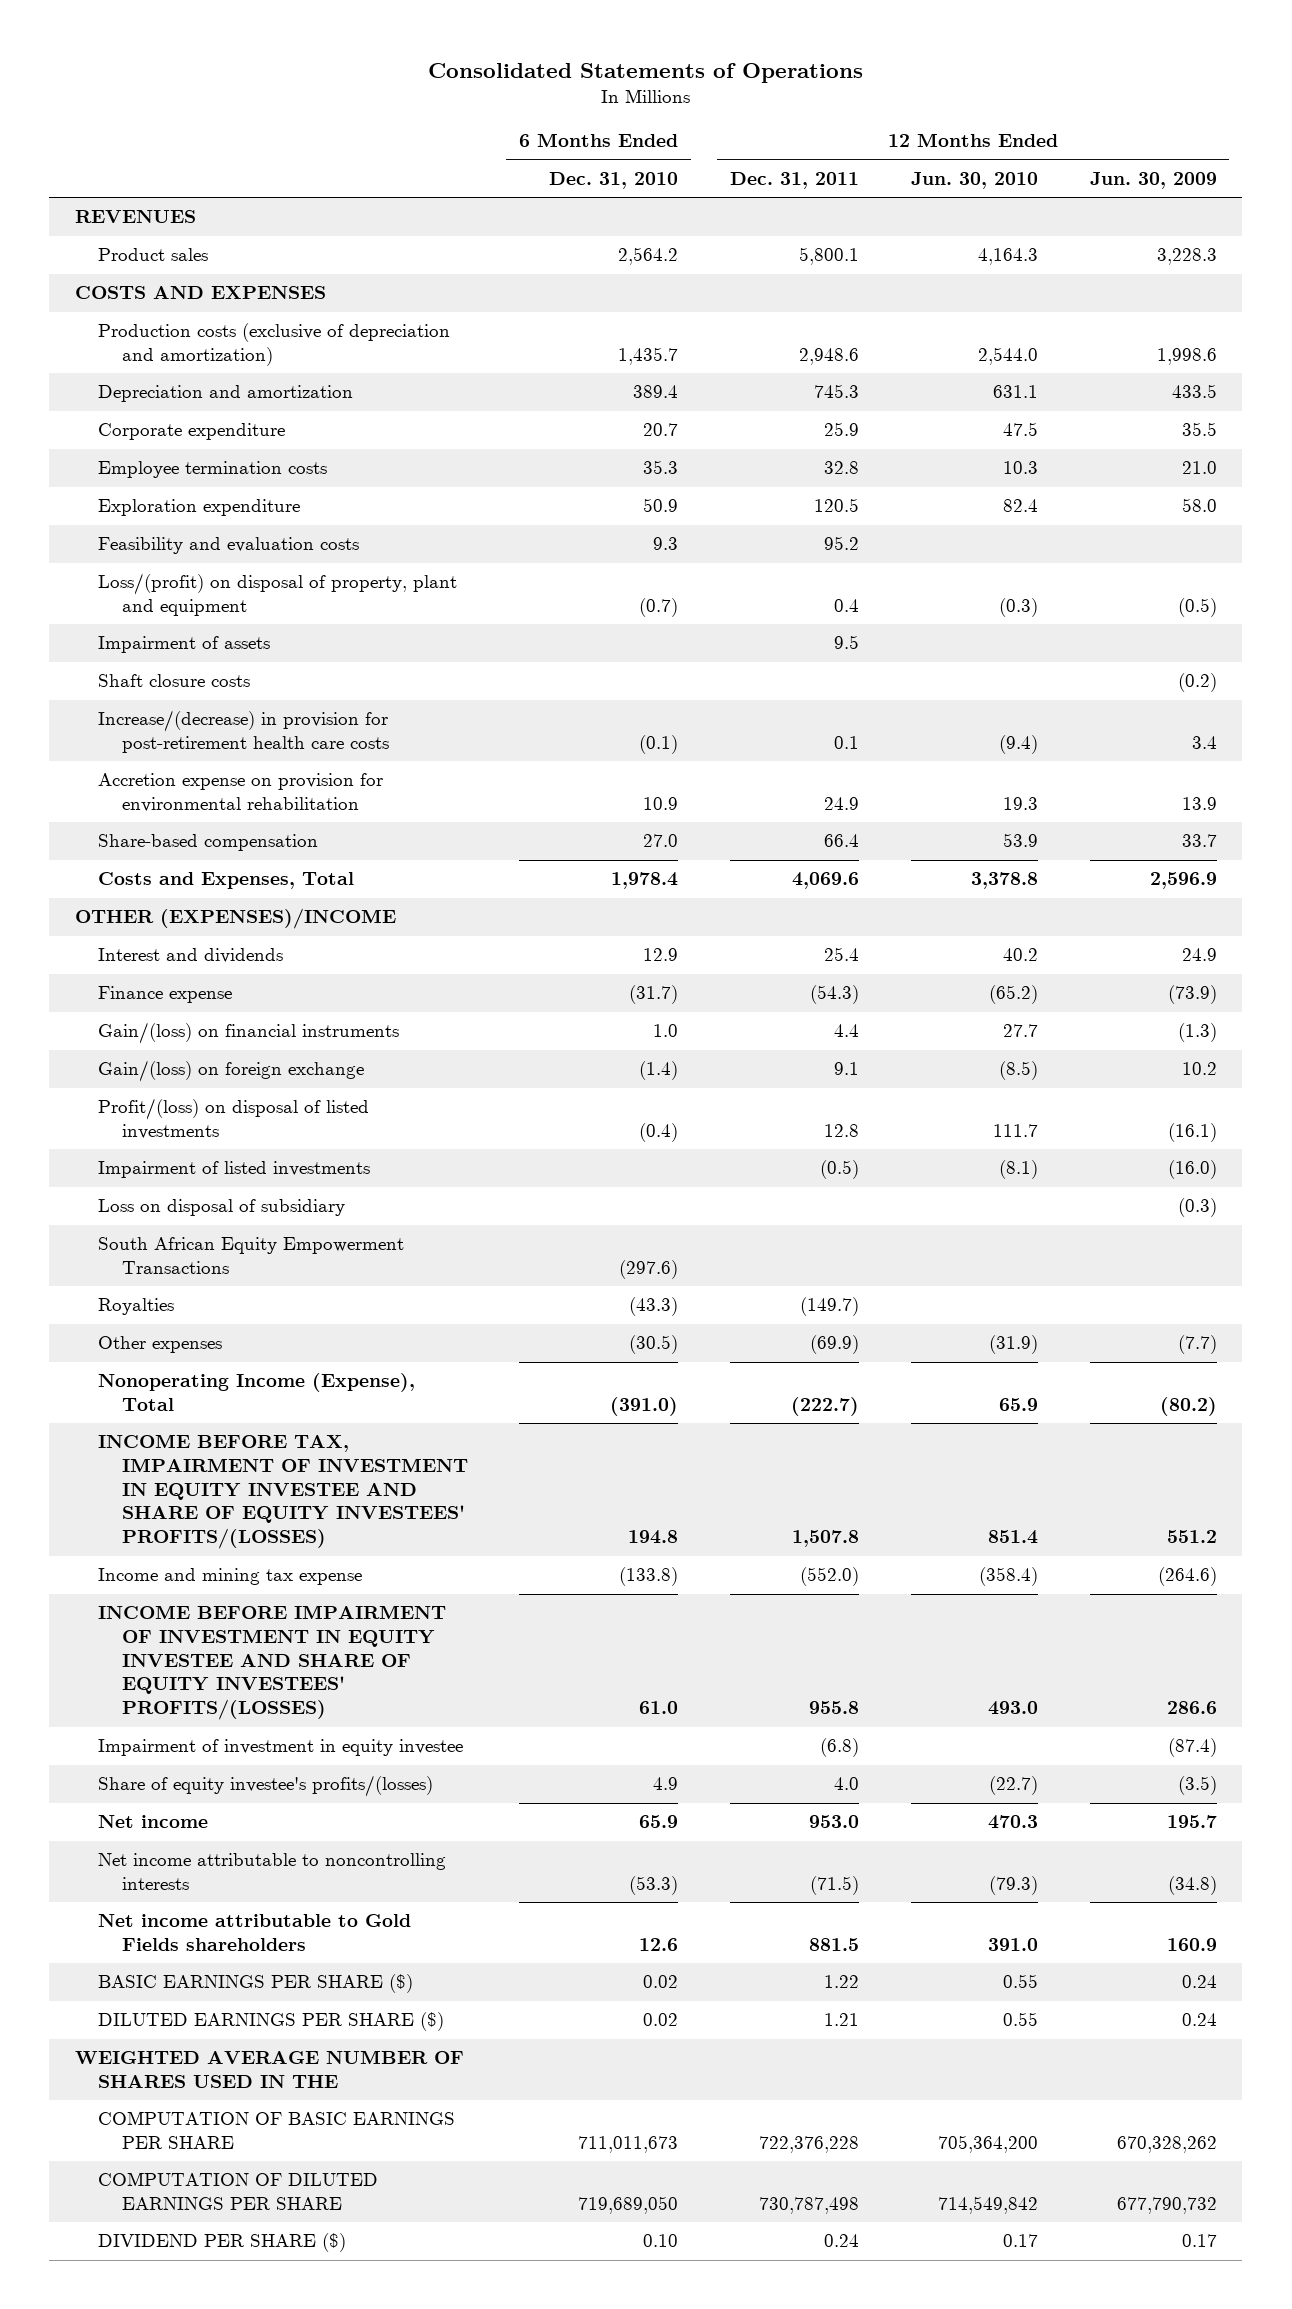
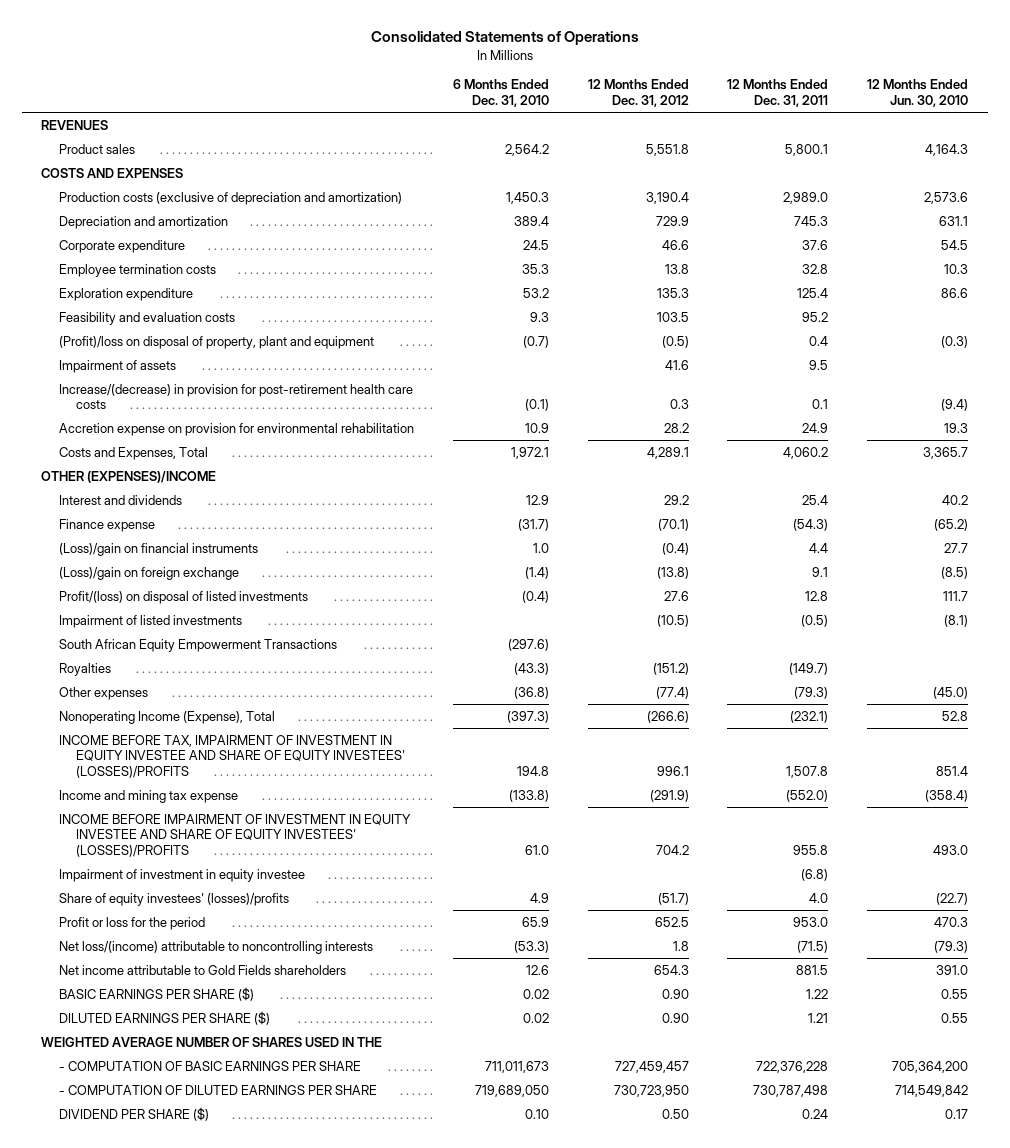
[1089,172,1217,190] Jun. 30, 2009 -> none
none -> [587,79,689,108] 12 Months Ended Dec. 31, 2012
[618,346,679,365] 1,435.7 -> [505,191,549,204] 1,450.3
[799,347,860,365] 2,948.6 -> [783,191,829,204] 2,989.0
[977,346,1038,365] 2,544.0 -> [924,191,969,204] 2,573.6
[643,423,679,437] 20.7 -> [522,239,549,250] 24.5
[824,422,860,437] 25.9 -> [802,239,829,250] 37.6
[1002,422,1038,437] 47.5 -> [941,239,969,250] 54.5
[643,498,679,513] 50.9 -> [522,287,549,298] 53.2
[814,498,860,513] 120.5 -> [797,287,829,298] 125.4
[1002,499,1038,513] 82.4 -> [941,287,969,298] 86.6
[98,573,458,616] Loss/(profit) on disposal of property, plant and equipment -> [58,335,374,349] (Profit)/loss on disposal of property, plant and equipment
[98,674,251,688] Shaft closure costs -> none
[98,834,319,852] Share-based compensation -> none
[611,872,679,890] 1,978.4 -> [510,446,549,459] 1,972.1
[792,872,860,890] 4,069.6 -> [783,446,829,459] 4,060.2
[970,872,1038,890] 3,378.8 -> [923,446,969,459] 3,365.7
[98,1022,400,1045] Gain/(loss) on financial instruments -> [58,542,258,556] (Loss)/gain on financial instruments
[98,1060,365,1083] Gain/(loss) on foreign exchange -> [58,566,239,580] (Loss)/gain on foreign exchange
[98,1199,346,1217] Loss on disposal of subsidiary -> none
[629,1335,679,1355] (30.5) -> [513,686,549,699] (36.8)
[810,1335,860,1355] (69.9) -> [794,686,829,699] (79.3)
[988,1335,1038,1355] (31.9) -> [933,686,969,699] (45.0)
[610,1396,679,1416] (391.0) -> [506,710,549,723] (397.3)
[791,1396,860,1416] (222.7) -> [790,710,829,723] (232.1)
[998,1397,1038,1411] 65.9 -> [942,710,969,721] 52.8
[98,1434,468,1550] INCOME BEFORE TAX, IMPAIRMENT OF INVESTMENT IN EQUITY INVESTEE AND SHARE OF EQUITY INVESTEES' PROFITS/(LOSSES) -> [58,734,405,779] INCOME BEFORE TAX, IMPAIRMENT OF INVESTMENT IN EQUITY INVESTEE AND SHARE OF EQUITY INVESTEES' (LOSSES)/PROFITS
[98,1605,447,1721] INCOME BEFORE IMPAIRMENT OF INVESTMENT IN EQUITY INVESTEE AND SHARE OF EQUITY INVESTEES' PROFITS/(LOSSES) -> [58,813,411,858] INCOME BEFORE IMPAIRMENT OF INVESTMENT IN EQUITY INVESTEE AND SHARE OF EQUITY INVESTEES' (LOSSES)/PROFITS
[98,1775,434,1798] Share of equity investee's profits/(losses) -> [58,892,289,906] Share of equity investees' (losses)/profits
[98,1815,209,1829] Net income -> [58,916,205,930] Profit or loss for the period
[98,1853,447,1890] Net income attributable to noncontrolling interests -> [58,940,373,954] Net loss/(income) attributable to noncontrolling interests
[98,2111,456,2149] COMPUTATION OF BASIC EARNINGS PER SHARE -> [58,1060,361,1071] - COMPUTATION OF BASIC EARNINGS PER SHARE
[98,2172,379,2210] COMPUTATION OF DILUTED EARNINGS PER SHARE -> [58,1084,377,1095] - COMPUTATION OF DILUTED EARNINGS PER SHARE

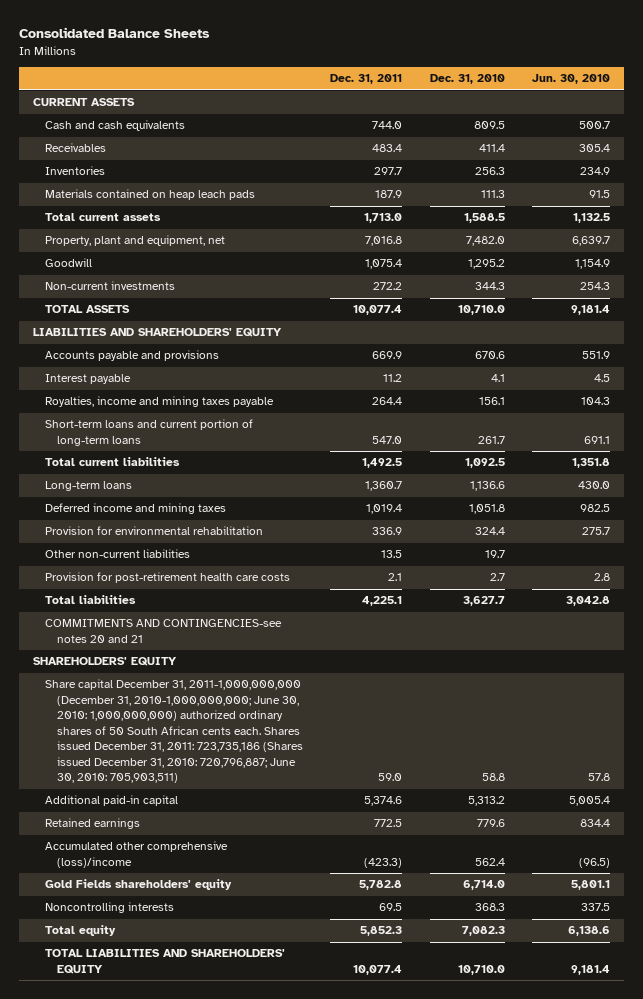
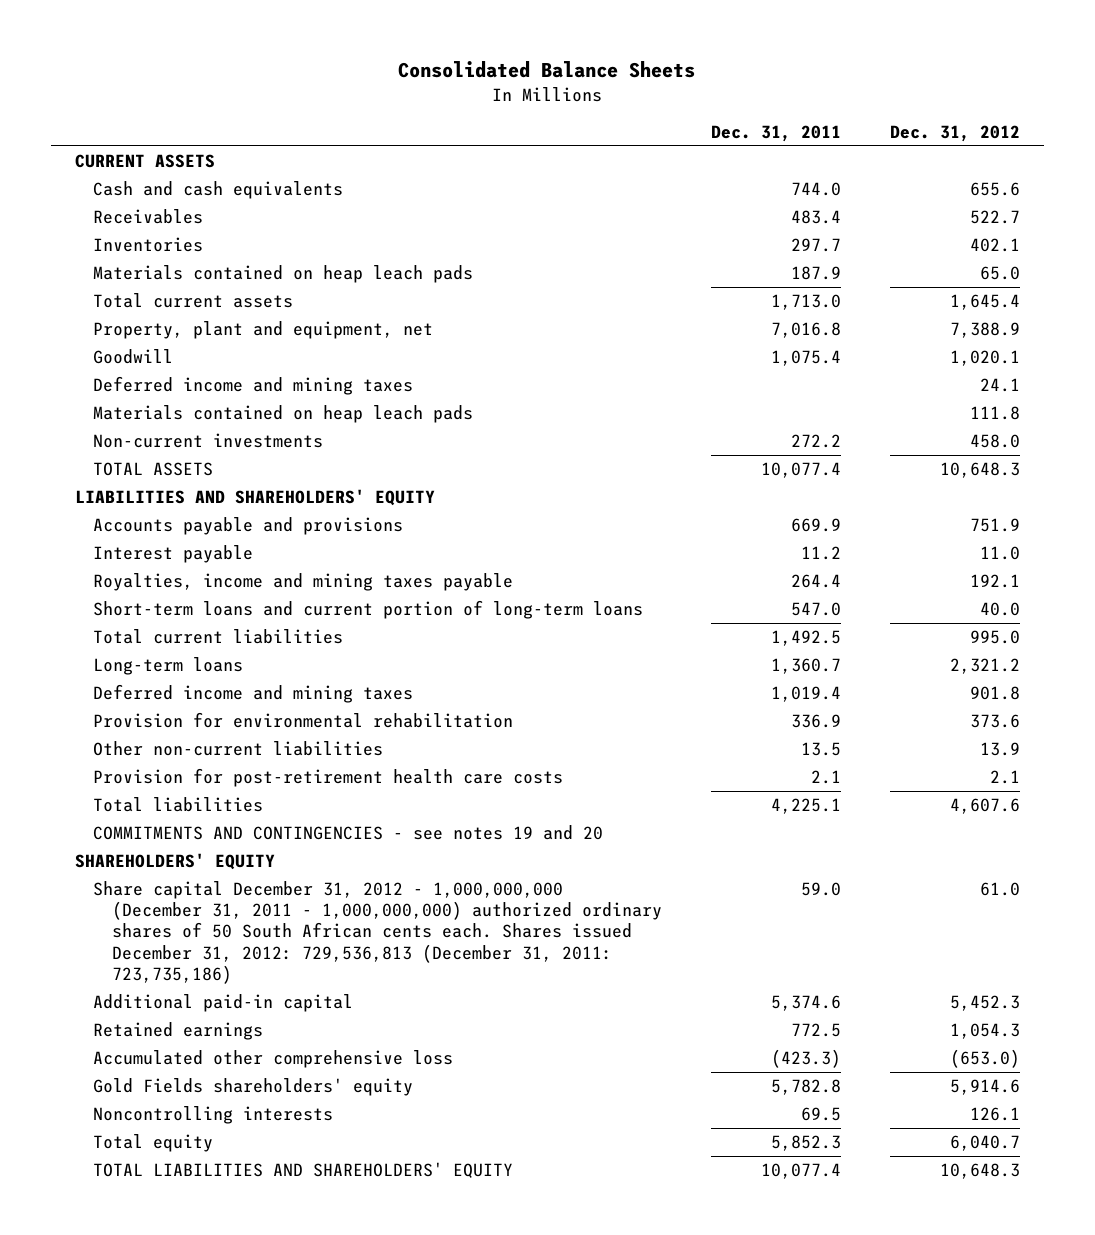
[429,74,505,85] Dec. 31, 2010 -> none
[531,74,610,85] Jun. 30, 2010 -> none
none -> [889,124,1020,142] Dec. 31, 2012
none -> [93,375,414,395] Deferred income and mining taxes
none -> [93,404,474,423] Materials contained on heap leach pads
[45,619,283,643] COMMITMENTS AND CONTINGENCIES-see notes 20 and 21 -> [93,824,604,840] COMMITMENTS AND CONTINGENCIES - see notes 19 and 20
[45,679,304,784] Share capital December 31, 2011-1,000,000,000 (December 31, 2010-1,000,000,000; June 30, 2010: 1,000,000,000) authorized ordinary shares of 50 South African cents each. Shares issued December 31, 2011: 723,735,186 (Shares issued December 31, 2010: 720,796,887; June 30, 2010: 705,903,511) -> [93,880,662,984] Share capital December 31, 2012 - 1,000,000,000 (December 31, 2011 - 1,000,000,000) authorized ordinary shares of 50 South African cents each. Shares issued December 31, 2012: 729,536,813 (December 31, 2011: 723,735,186)
[45,841,229,868] Accumulated other comprehensive (loss)/income -> [93,1049,454,1068] Accumulated other comprehensive loss

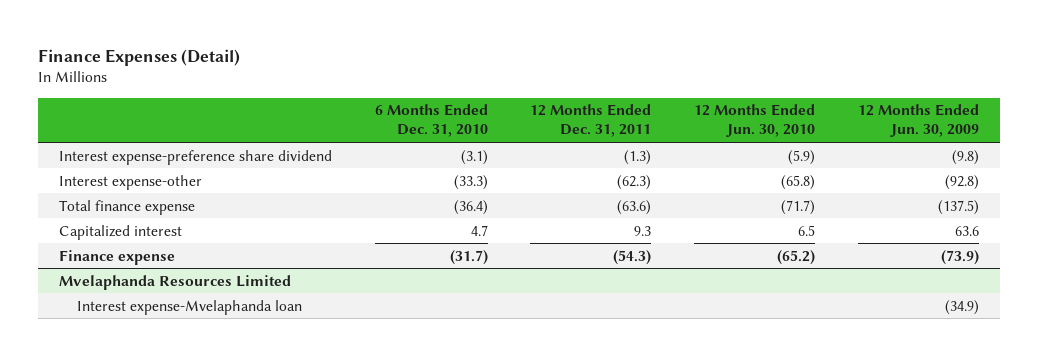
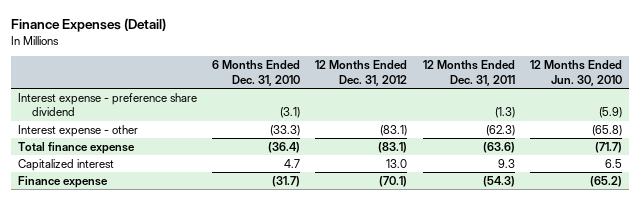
[857,104,979,138] 12 Months Ended Jun. 30, 2009 -> none
none -> [315,60,408,86] 12 Months Ended Dec. 31, 2012
[59,149,333,165] Interest expense-preference share dividend -> [18,92,198,117] Interest expense - preference share dividend
[59,174,203,190] Interest expense-other -> [18,124,139,137] Interest expense - other
[59,274,292,290] Mvelaphanda Resources Limited -> none
[76,299,302,315] Interest expense-Mvelaphanda loan -> none

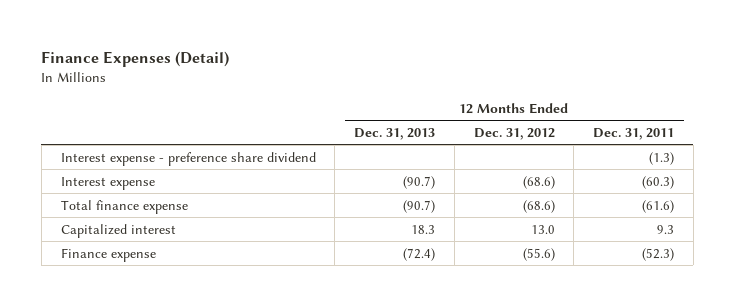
[212,60,301,86] 6 Months Ended Dec. 31, 2010 -> none
[529,60,622,86] 12 Months Ended Jun. 30, 2010 -> none
none -> [354,127,436,140] Dec. 31, 2013
[18,124,139,137] Interest expense - other -> [60,176,155,190] Interest expense
[380,124,408,136] (83.1) -> [522,175,555,189] (68.6)
[485,124,515,136] (62.3) -> [642,175,675,189] (60.3)
[378,141,408,153] (83.1) -> [522,199,555,213] (68.6)
[482,141,515,153] (63.6) -> [642,199,675,213] (61.6)
[379,175,408,187] (70.1) -> [522,247,555,261] (55.6)
[482,175,515,187] (54.3) -> [642,247,675,261] (52.3)

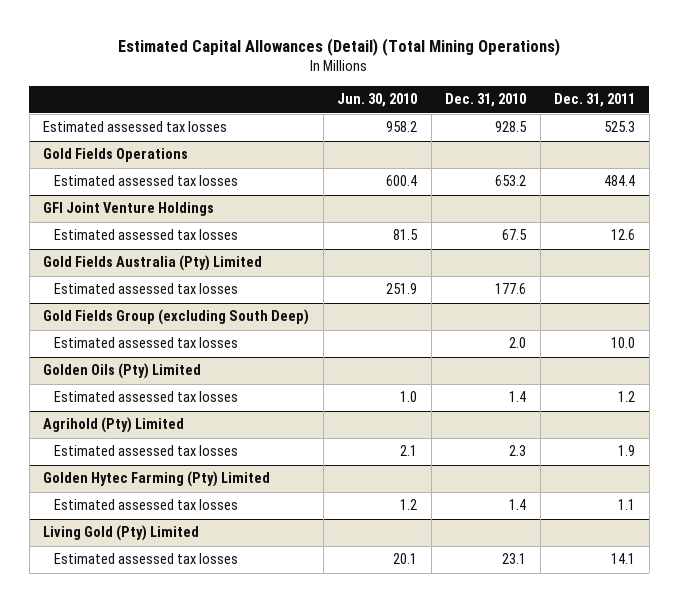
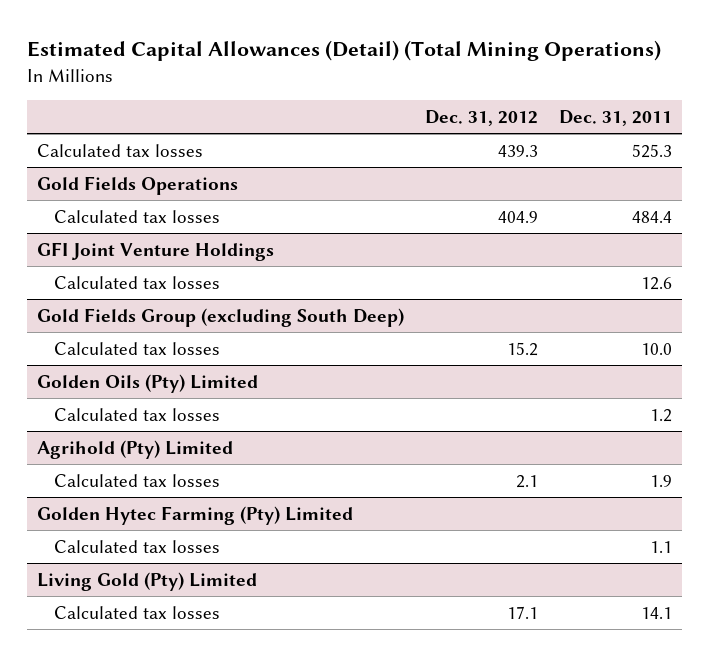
[337,93,418,108] Jun. 30, 2010 -> none
[445,93,527,108] Dec. 31, 2010 -> none
none -> [424,110,538,127] Dec. 31, 2012
[43,121,228,133] Estimated assessed tax losses -> [37,143,204,157] Calculated tax losses
[53,175,238,187] Estimated assessed tax losses -> [54,209,221,223] Calculated tax losses
[43,255,263,272] Gold Fields Australia (Pty) Limited -> none
[53,283,238,295] Estimated assessed tax losses -> none
[53,229,238,241] Estimated assessed tax losses -> [54,275,221,289] Calculated tax losses
[53,337,238,349] Estimated assessed tax losses -> [54,341,221,355] Calculated tax losses
[53,391,238,403] Estimated assessed tax losses -> [54,407,221,421] Calculated tax losses
[53,445,238,457] Estimated assessed tax losses -> [54,473,221,487] Calculated tax losses
[53,499,238,511] Estimated assessed tax losses -> [54,539,221,553] Calculated tax losses
[53,553,238,565] Estimated assessed tax losses -> [54,605,221,619] Calculated tax losses

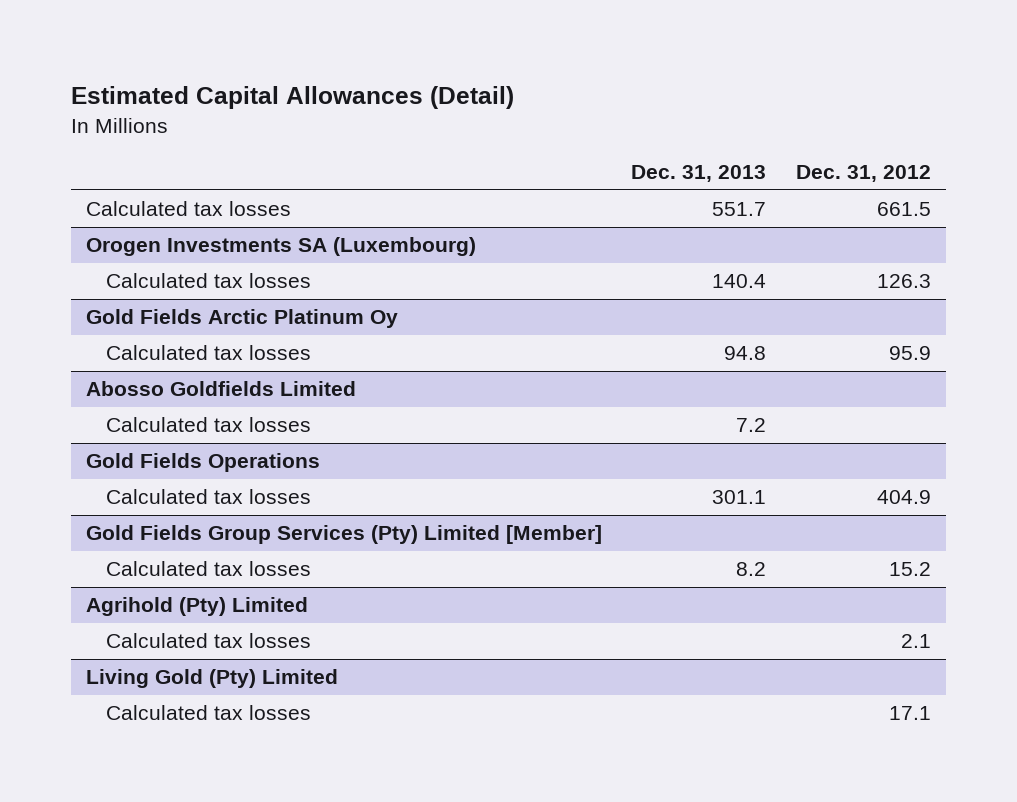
[26,40,661,62] Estimated Capital Allowances (Detail) (Total Mining Operations) -> [71,86,515,110] Estimated Capital Allowances (Detail)
[558,110,672,127] Dec. 31, 2011 -> none
none -> [631,165,767,183] Dec. 31, 2013
[497,144,538,157] 439.3 -> [876,202,931,217] 661.5
none -> [85,237,476,257] Orogen Investments SA (Luxembourg)
none -> [106,273,312,289] Calculated tax losses
none -> [85,309,398,329] Gold Fields Arctic Platinum Oy
none -> [106,345,312,361] Calculated tax losses
none -> [85,381,356,397] Abosso Goldfields Limited
none -> [106,417,312,433] Calculated tax losses
[37,241,275,261] GFI Joint Venture Holdings -> none
[54,275,221,289] Calculated tax losses -> none
[37,307,405,327] Gold Fields Group (excluding South Deep) -> none
none -> [85,525,602,545] Gold Fields Group Services (Pty) Limited [Member]
[37,373,259,393] Golden Oils (Pty) Limited -> none
[54,407,221,421] Calculated tax losses -> none
[37,505,354,525] Golden Hytec Farming (Pty) Limited -> none
[54,539,221,553] Calculated tax losses -> none

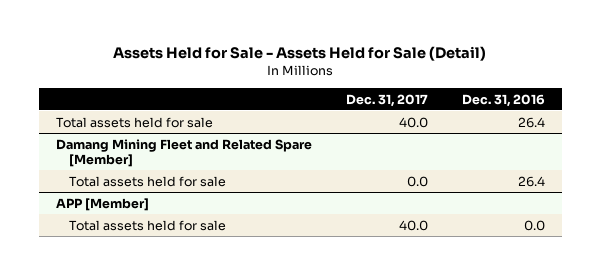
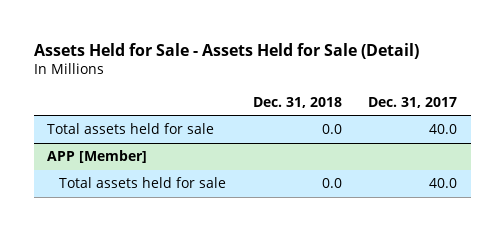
[461,93,545,107] Dec. 31, 2016 -> none
none -> [252,96,342,108] Dec. 31, 2018
[55,138,312,167] Damang Mining Fleet and Related Spare [Member] -> none
[69,175,227,187] Total assets held for sale -> none

